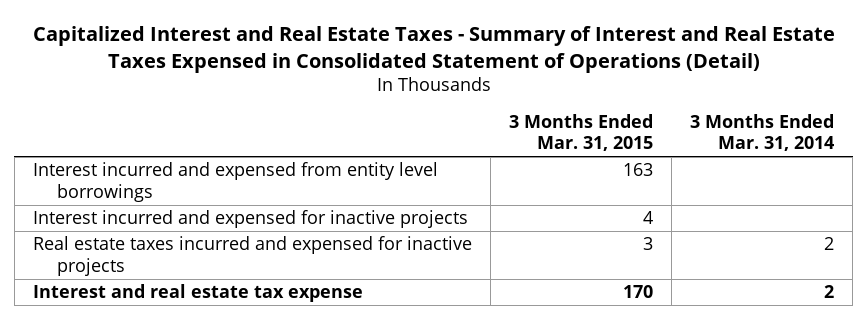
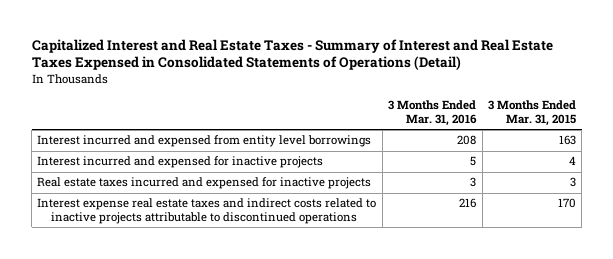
[32,26,835,73] Capitalized Interest and Real Estate Taxes - Summary of Interest and Real Estate Taxes Expensed in Consolidated Statement of Operations (Detail) -> [31,38,553,71] Capitalized Interest and Real Estate Taxes - Summary of Interest and Real Estate Taxes Expensed in Consolidated Statements of Operations (Detail)
[690,113,835,152] 3 Months Ended Mar. 31, 2014 -> none
none -> [388,100,478,126] 3 Months Ended Mar. 31, 2016
[32,284,363,303] Interest and real estate tax expense -> none
none -> [37,198,377,225] Interest expense real estate taxes and indirect costs related to inactive projects attributable to discontinued operations

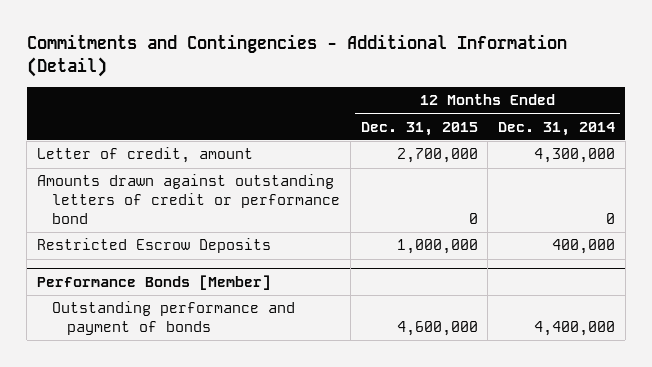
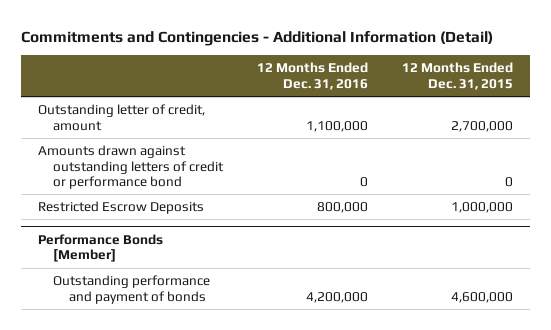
[498,121,616,136] Dec. 31, 2014 -> none
none -> [257,62,369,90] 12 Months Ended Dec. 31, 2016
[37,147,254,164] Letter of credit, amount -> [38,103,206,131] Outstanding letter of credit, amount

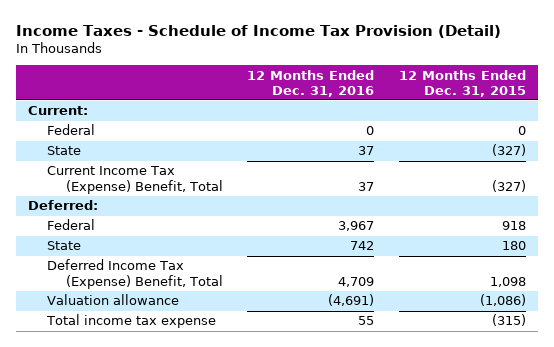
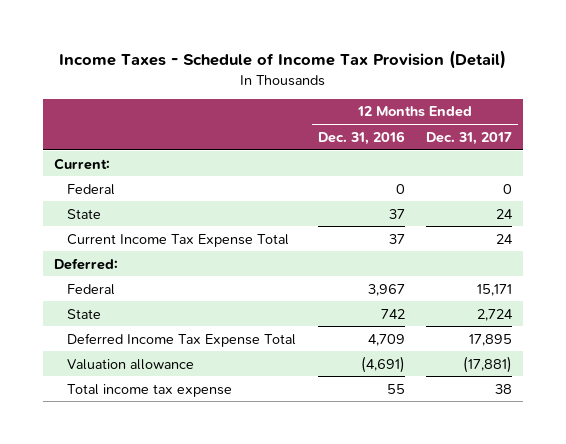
[398,69,526,97] 12 Months Ended Dec. 31, 2015 -> none
none -> [426,131,513,145] Dec. 31, 2017
[47,166,223,194] Current Income Tax (Expense) Benefit, Total -> [66,233,289,247] Current Income Tax Expense Total
[47,259,223,289] Deferred Income Tax (Expense) Benefit, Total -> [66,332,296,347] Deferred Income Tax Expense Total

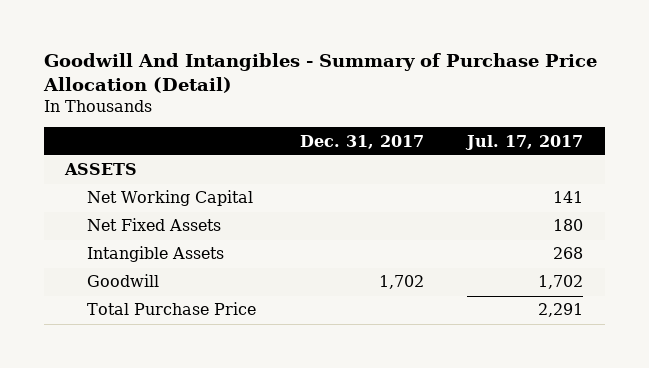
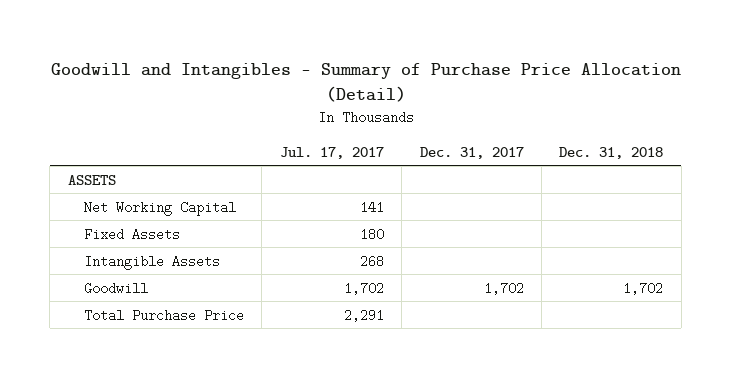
[42,53,597,94] Goodwill And Intangibles - Summary of Purchase Price Allocation (Detail) -> [50,62,681,103] Goodwill and Intangibles - Summary of Purchase Price Allocation (Detail)
none -> [559,146,664,159] Dec. 31, 2018
[87,218,222,232] Net Fixed Assets -> [83,227,180,241] Fixed Assets

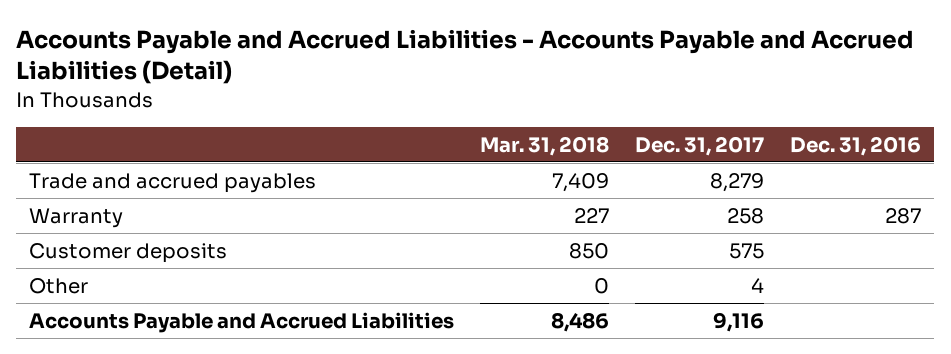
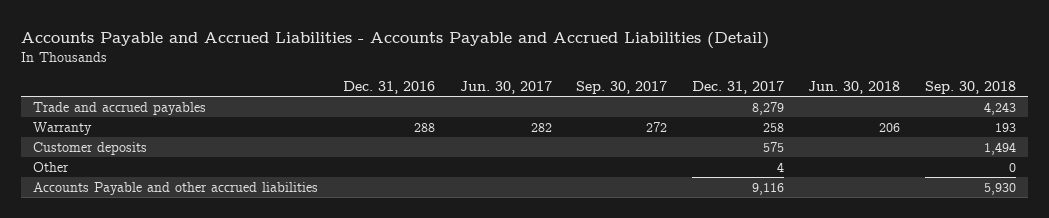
[480,135,610,156] Mar. 31, 2018 -> none
none -> [459,80,552,94] Jun. 30, 2017
none -> [576,80,668,94] Sep. 30, 2017
none -> [808,80,901,94] Jun. 30, 2018
none -> [924,80,1016,94] Sep. 30, 2018
[885,207,922,224] 287 -> [414,122,436,132] 288
[29,311,455,333] Accounts Payable and Accrued Liabilities -> [33,181,319,195] Accounts Payable and other accrued liabilities

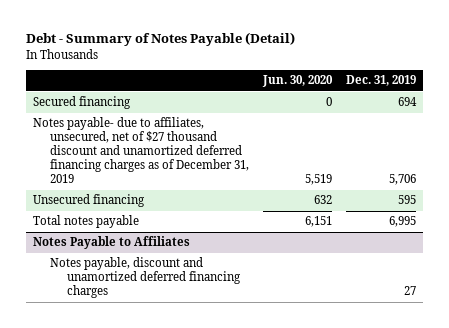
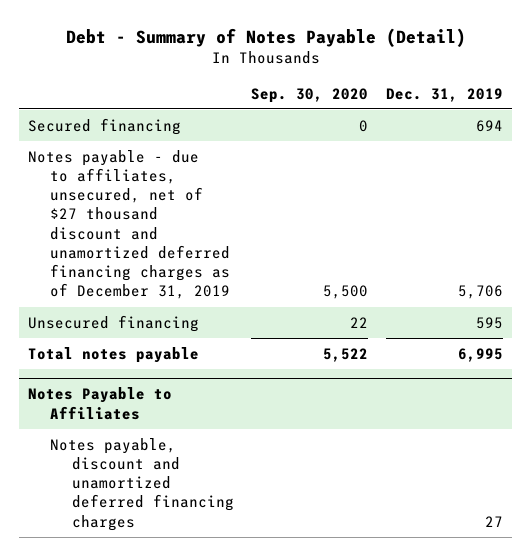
[261,75,333,88] Jun. 30, 2020 -> none
none -> [251,87,369,103] Sep. 30, 2020
[32,117,249,184] Notes payable- due to affiliates, unsecured, net of $27 thousand discount and unamortized deferred financing charges as of December 31, 2019 -> [28,149,230,300] Notes payable - due to affiliates, unsecured, net of $27 thousand discount and unamortized deferred financing charges as of December 31, 2019

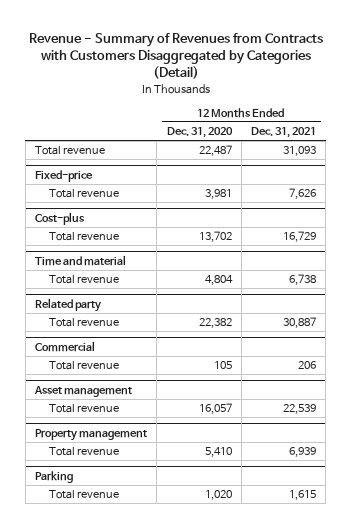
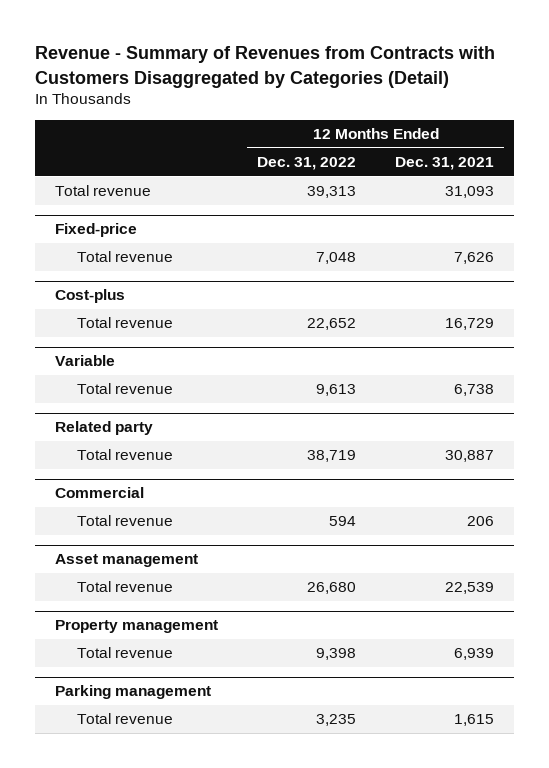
[166,127,233,139] Dec. 31, 2020 -> none
none -> [257,157,357,171] Dec. 31, 2022
[35,254,127,266] Time and material -> none
none -> [54,355,115,367] Variable
[35,470,74,483] Parking -> [54,685,211,700] Parking management

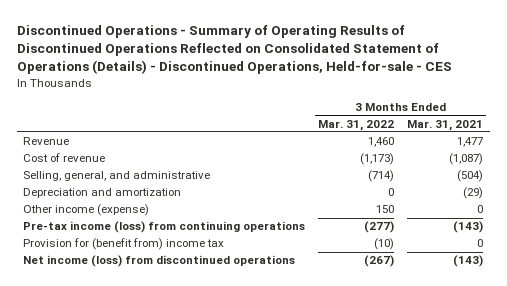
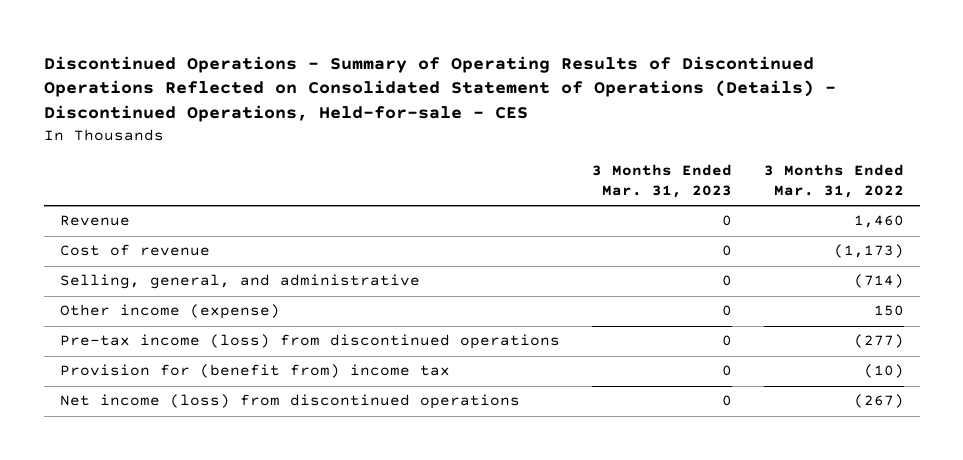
[407,119,484,131] Mar. 31, 2021 -> none
none -> [591,164,732,199] 3 Months Ended Mar. 31, 2023
[23,188,182,199] Depreciation and amortization -> none
[23,221,306,234] Pre-tax income (loss) from continuing operations -> [59,334,560,350] Pre-tax income (loss) from discontinued operations

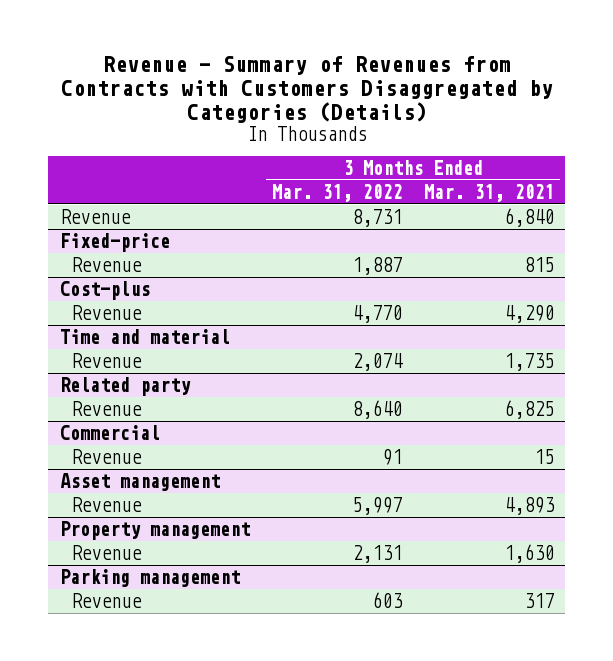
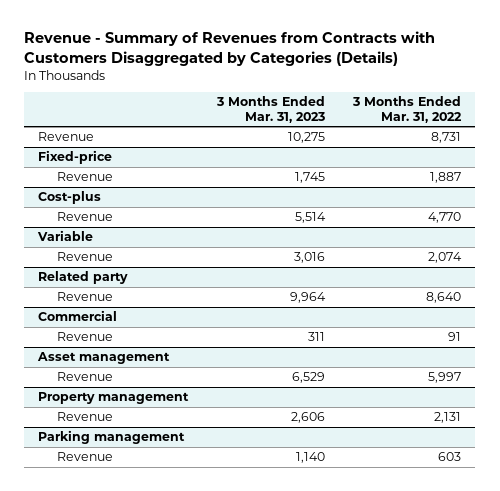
[423,183,554,202] Mar. 31, 2021 -> none
none -> [215,96,325,123] 3 Months Ended Mar. 31, 2023
[59,328,230,344] Time and material -> [37,230,94,242] Variable

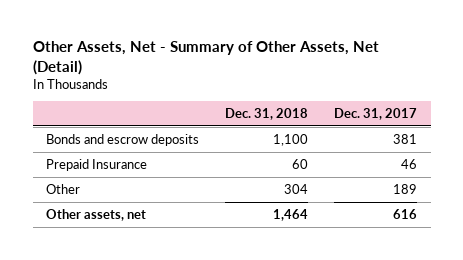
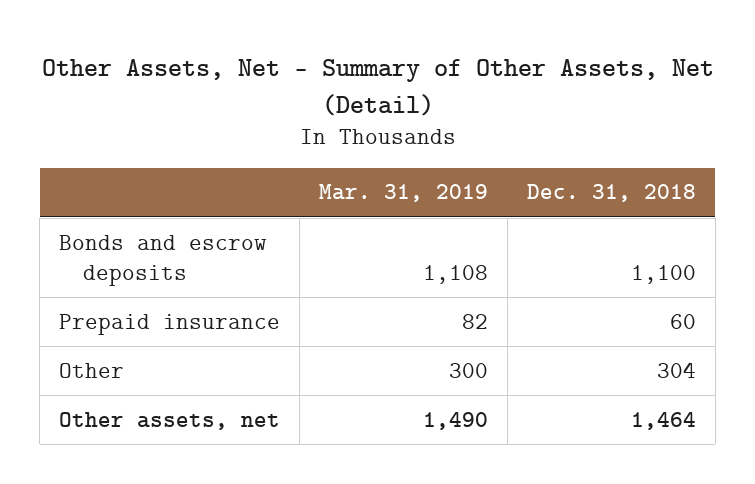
[334,107,418,120] Dec. 31, 2017 -> none
none -> [319,184,489,203] Mar. 31, 2019
[45,158,147,171] Prepaid Insurance -> [59,313,281,335] Prepaid insurance

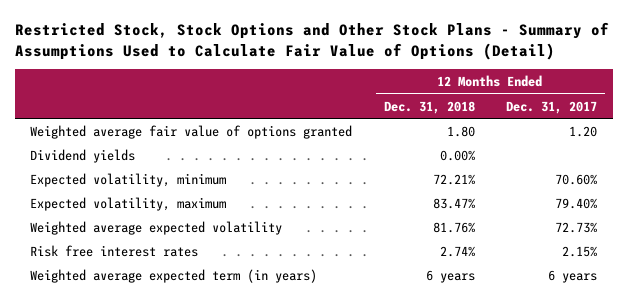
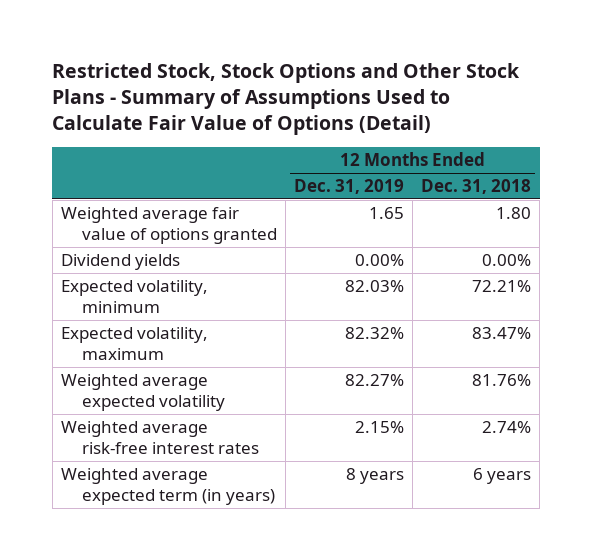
[505,100,597,114] Dec. 31, 2017 -> none
none -> [294,179,405,195] Dec. 31, 2019
[30,244,199,257] Risk free interest rates -> [60,420,260,455] Weighted average risk-free interest rates

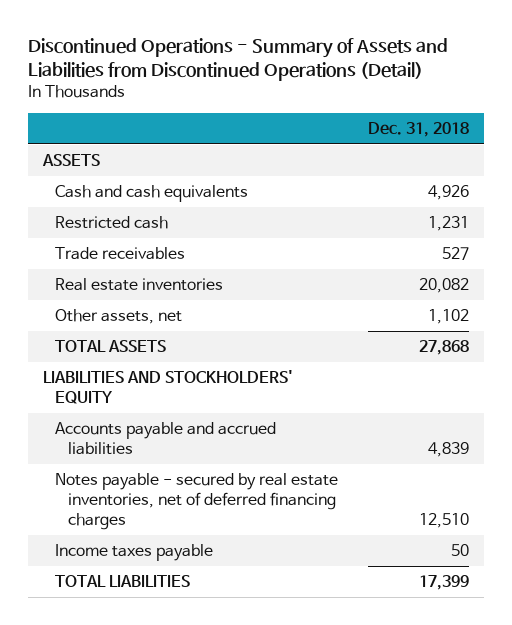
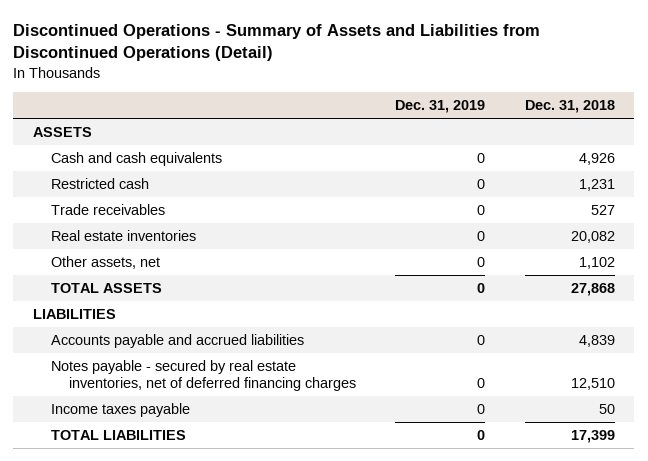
none -> [395,100,486,114] Dec. 31, 2019
[42,370,293,405] LIABILITIES AND STOCKHOLDERS' EQUITY -> [33,309,117,320] LIABILITIES

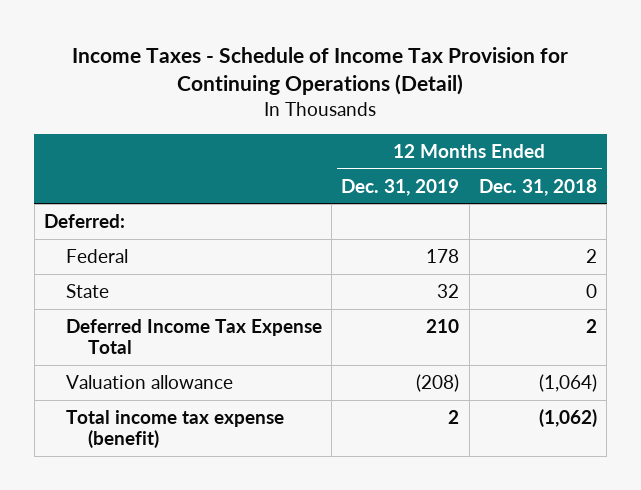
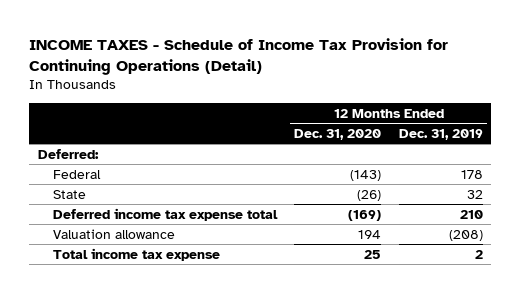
[72,46,569,96] Income Taxes - Schedule of Income Tax Provision for Continuing Operations (Detail) -> [29,38,449,76] INCOME TAXES - Schedule of Income Tax Provision for Continuing Operations (Detail)
[478,178,597,196] Dec. 31, 2018 -> none
none -> [294,128,382,140] Dec. 31, 2020
[65,318,322,355] Deferred Income Tax Expense Total -> [53,207,279,221] Deferred income tax expense total
[65,409,284,449] Total income tax expense (benefit) -> [53,247,221,261] Total income tax expense

